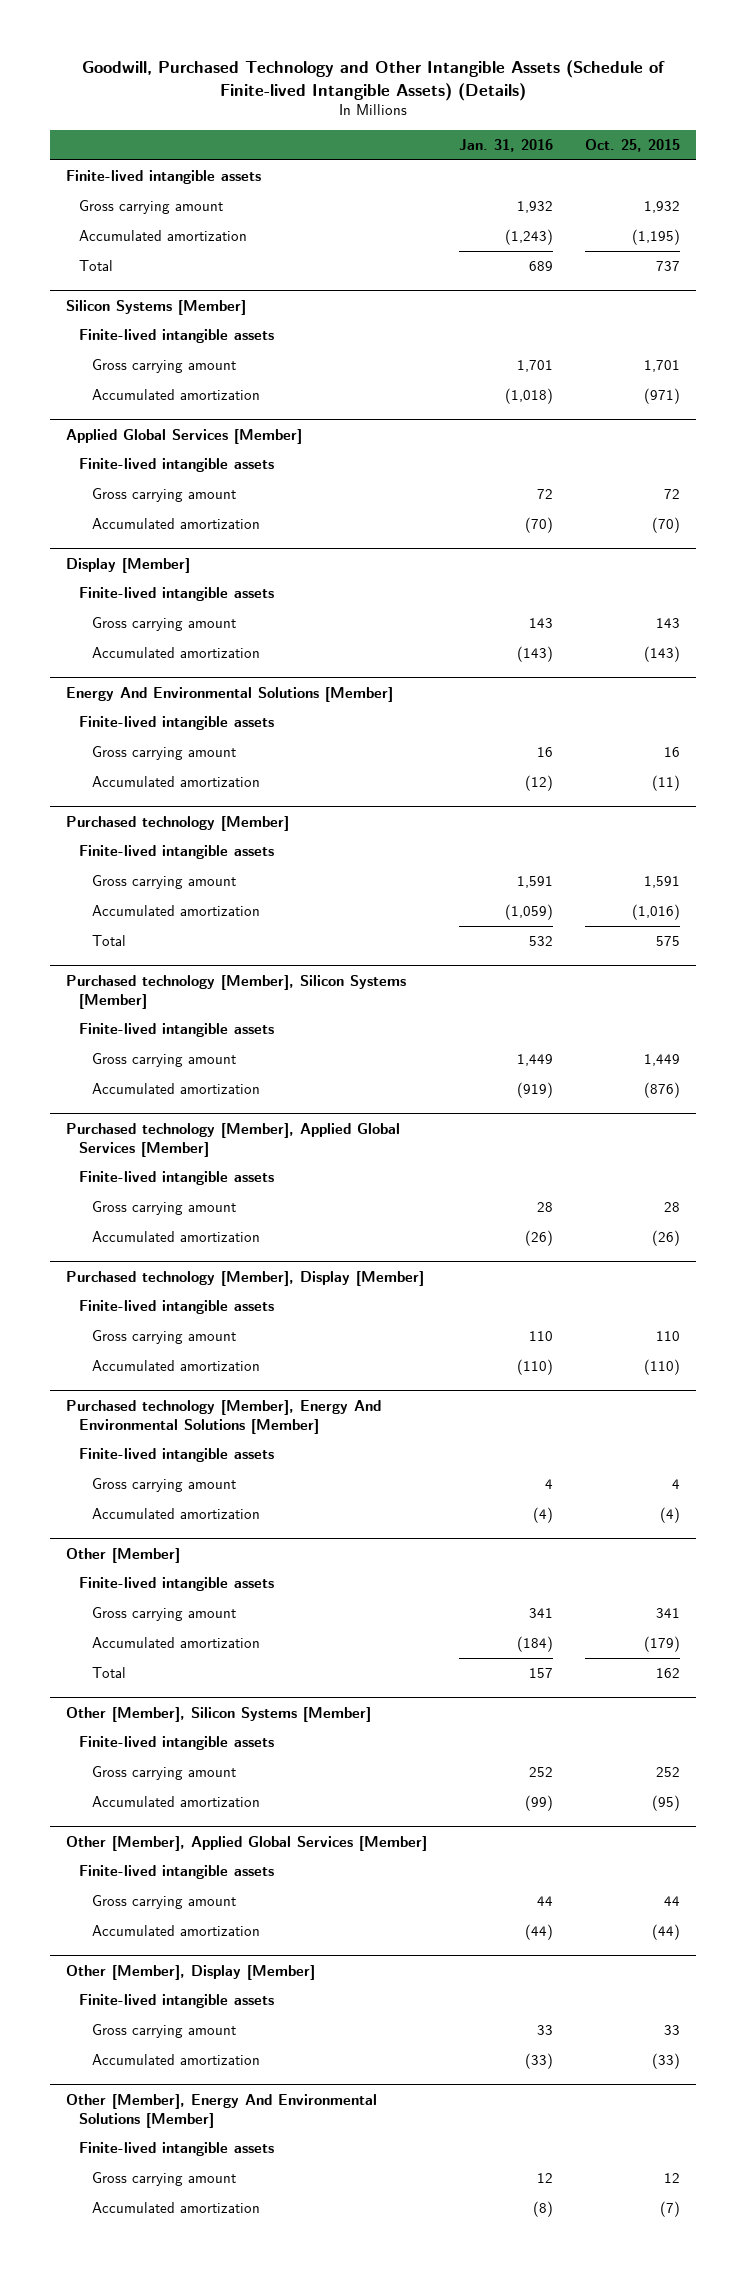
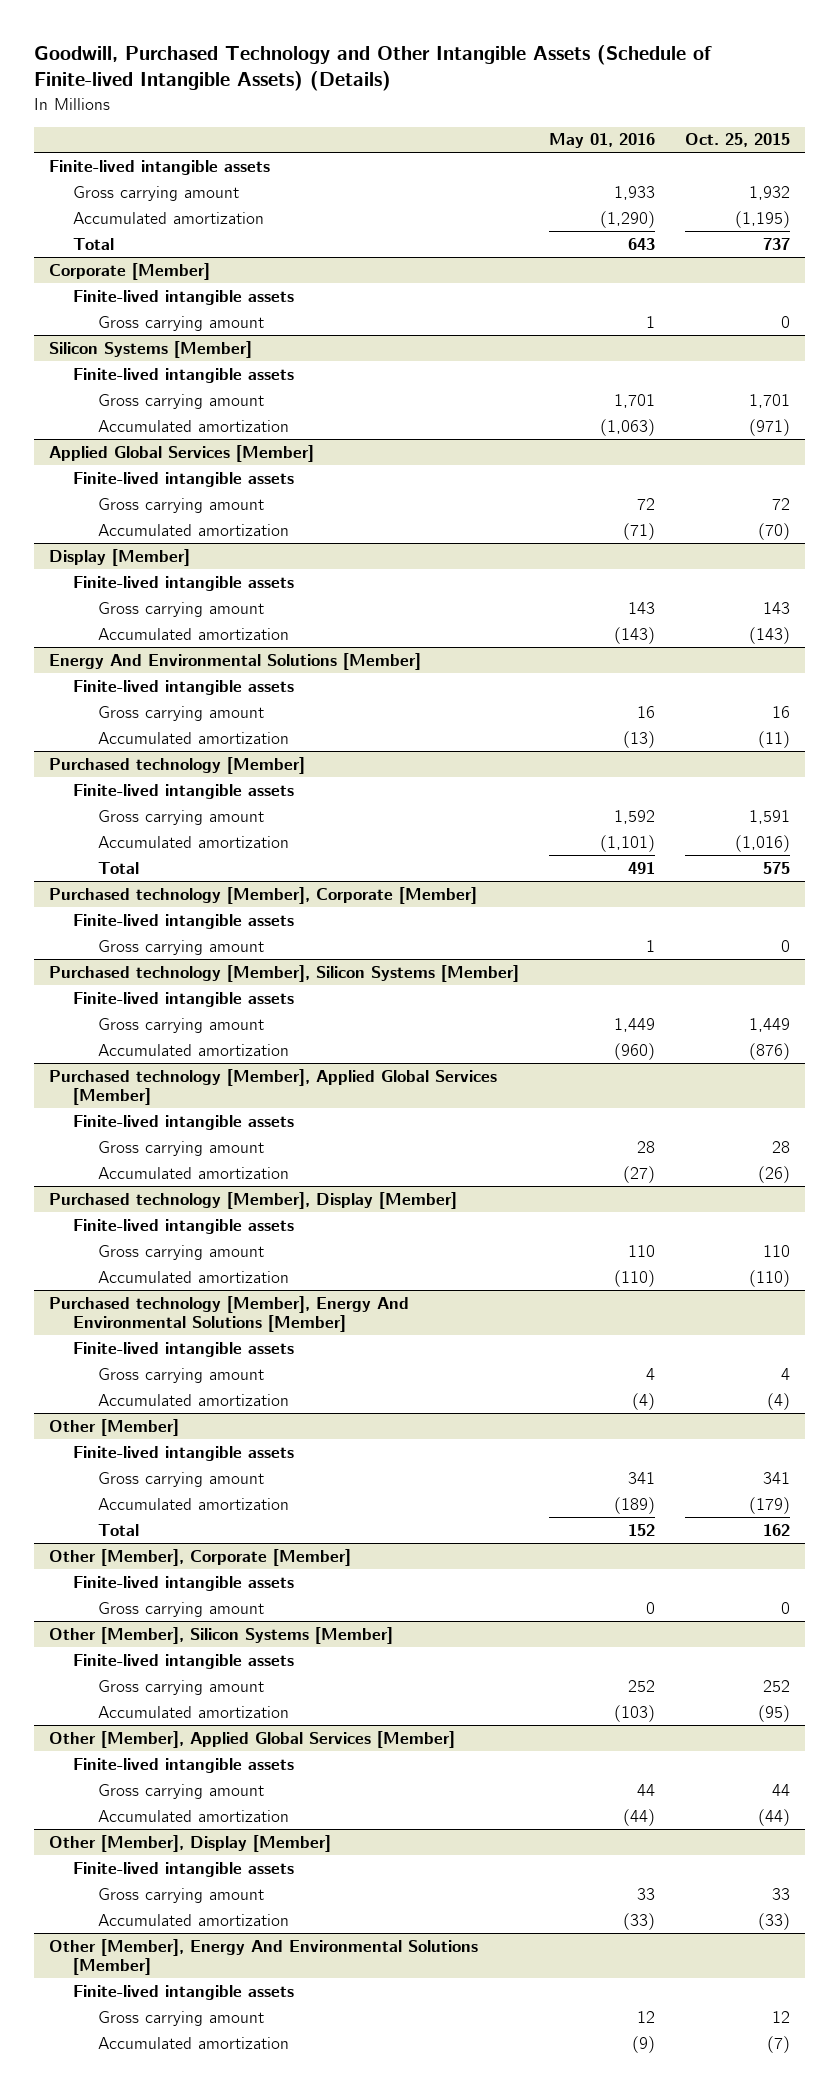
[458,139,553,153] Jan. 31, 2016 -> none
none -> [548,133,655,149] May 01, 2016
none -> [48,262,210,280] Corporate [Member]
none -> [73,289,295,305] Finite-lived intangible assets
none -> [98,315,265,331] Gross carrying amount
none -> [48,886,477,904] Purchased technology [Member], Corporate [Member]
none -> [73,913,295,929] Finite-lived intangible assets
none -> [98,939,265,955] Gross carrying amount
none -> [48,1548,351,1566] Other [Member], Corporate [Member]
none -> [73,1575,295,1591] Finite-lived intangible assets
none -> [98,1601,265,1617] Gross carrying amount

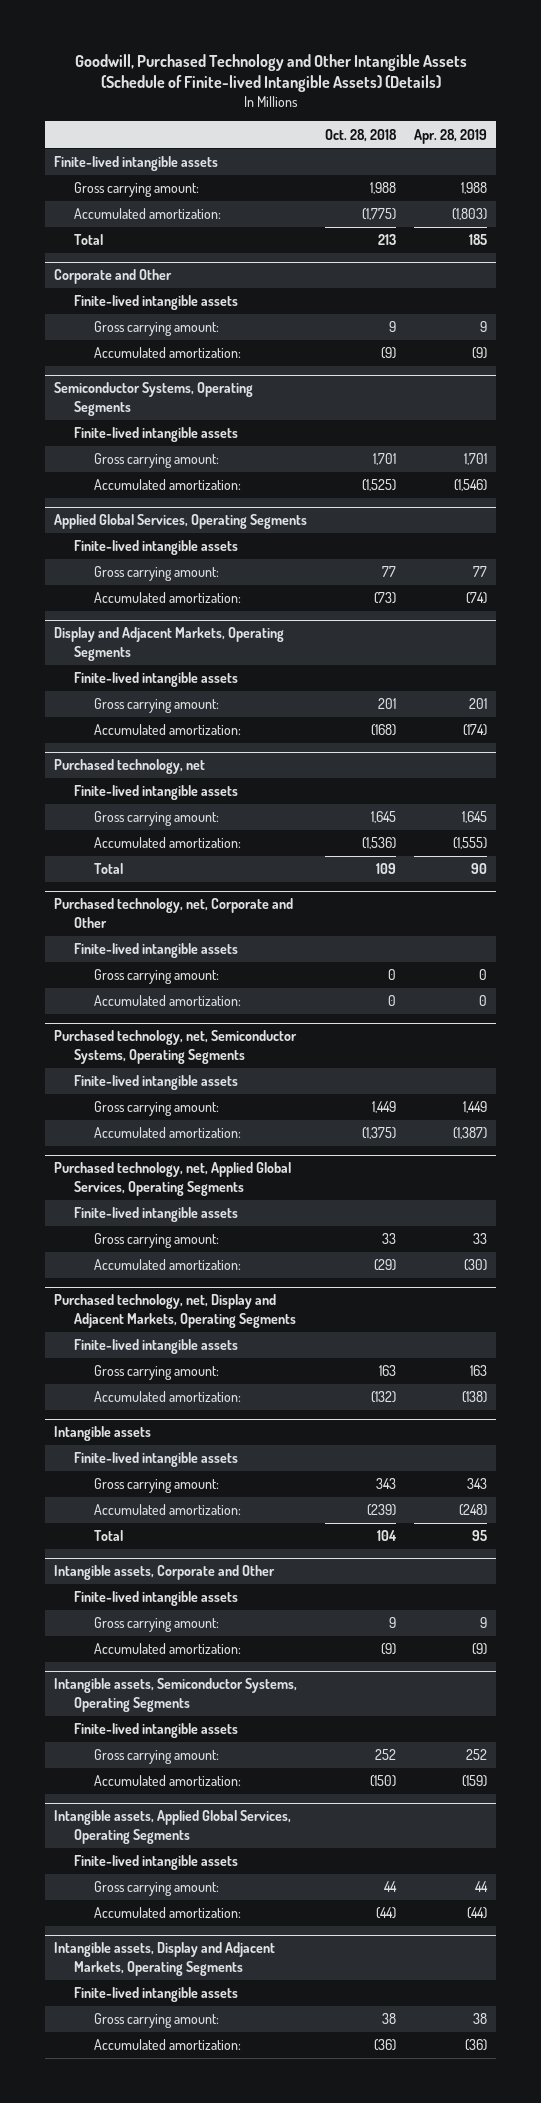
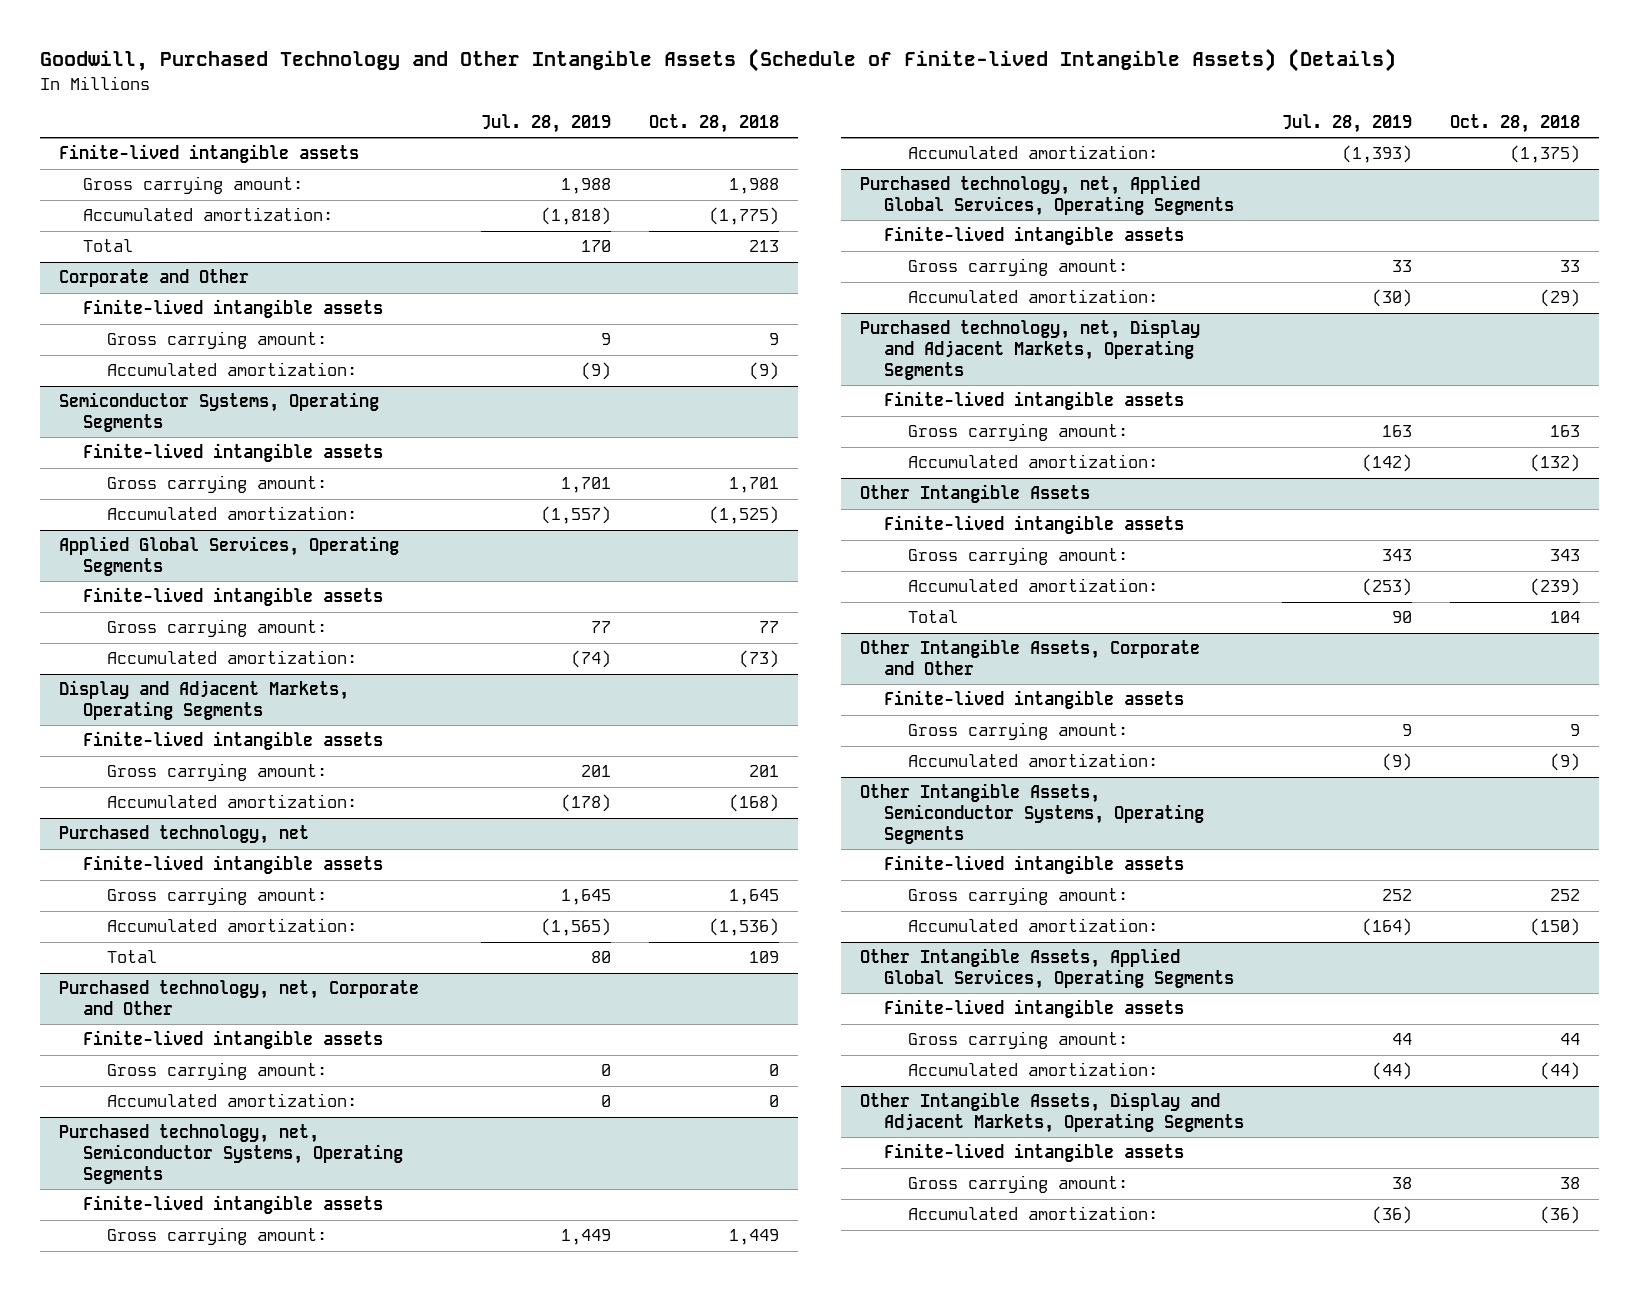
[414,128,488,144] Apr. 28, 2019 -> none
none -> [480,113,611,133] Jul. 28, 2019
[53,1426,151,1442] Intangible assets -> [859,484,1090,504] Other Intangible Assets
[53,1565,275,1581] Intangible assets, Corporate and Other -> [859,639,1200,676] Other Intangible Assets, Corporate and Other
[53,1678,297,1712] Intangible assets, Semiconductor Systems, Operating Segments -> [859,783,1205,844] Other Intangible Assets, Semiconductor Systems, Operating Segments
[53,1810,291,1844] Intangible assets, Applied Global Services, Operating Segments -> [859,948,1235,990] Other Intangible Assets, Applied Global Services, Operating Segments
[53,1942,275,1976] Intangible assets, Display and Adjacent Markets, Operating Segments -> [859,1092,1245,1134] Other Intangible Assets, Display and Adjacent Markets, Operating Segments

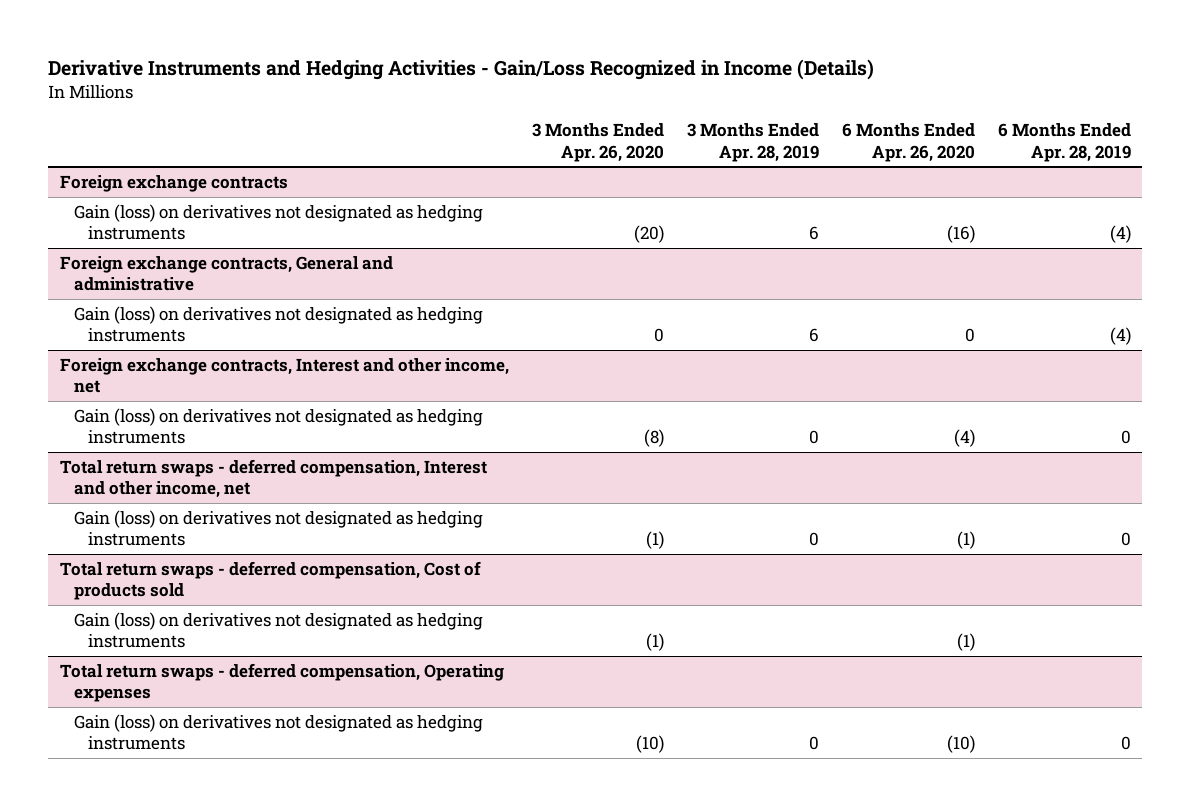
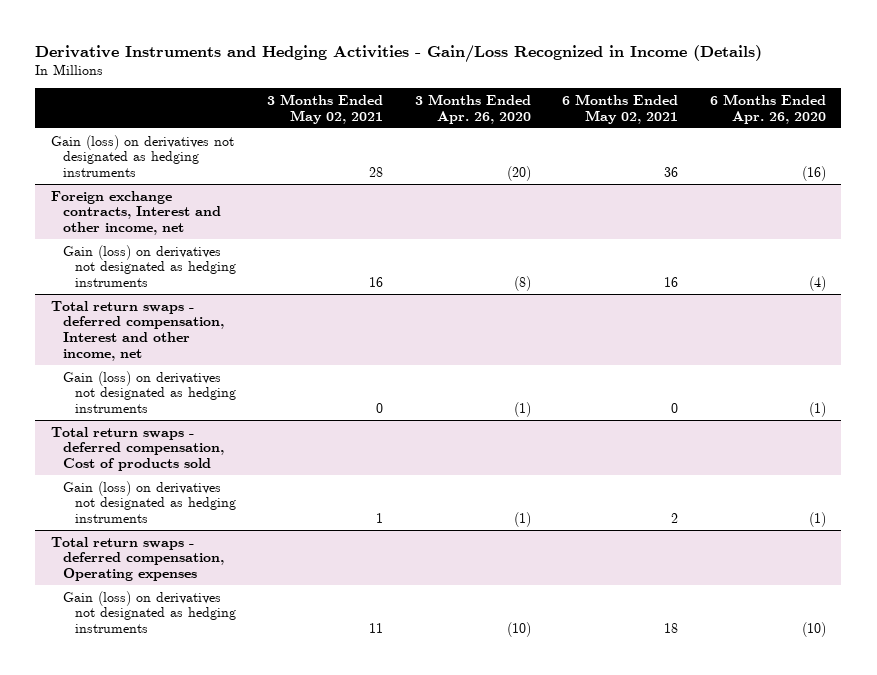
[686,123,819,162] 3 Months Ended Apr. 28, 2019 -> none
[997,123,1131,162] 6 Months Ended Apr. 28, 2019 -> none
none -> [267,93,384,124] 3 Months Ended May 02, 2021
none -> [562,93,679,124] 6 Months Ended May 02, 2021
[59,174,288,192] Foreign exchange contracts -> none
[59,255,393,292] Foreign exchange contracts, General and administrative -> none
[73,305,483,343] Gain (loss) on derivatives not designated as hedging instruments -> none

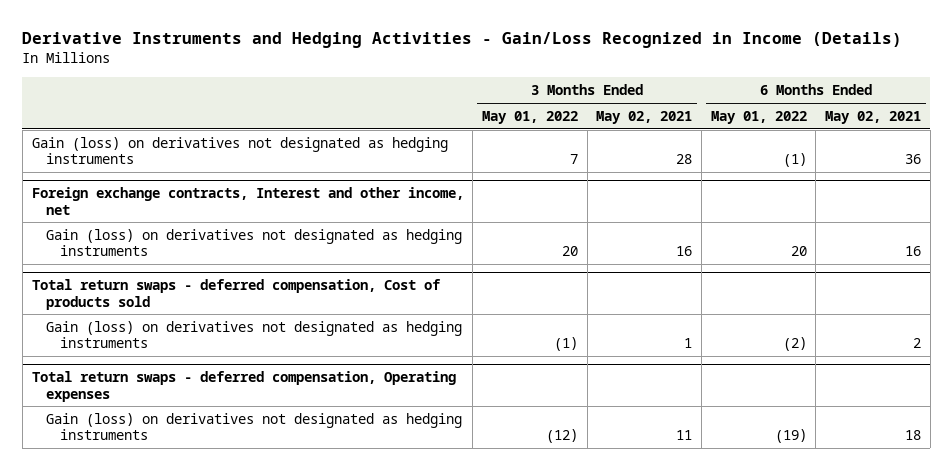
[414,93,531,124] 3 Months Ended Apr. 26, 2020 -> none
[709,93,826,124] 6 Months Ended Apr. 26, 2020 -> none
none -> [481,111,578,125] May 01, 2022
none -> [710,111,807,125] May 01, 2022
[51,300,225,361] Total return swaps - deferred compensation, Interest and other income, net -> none
[63,370,236,414] Gain (loss) on derivatives not designated as hedging instruments -> none

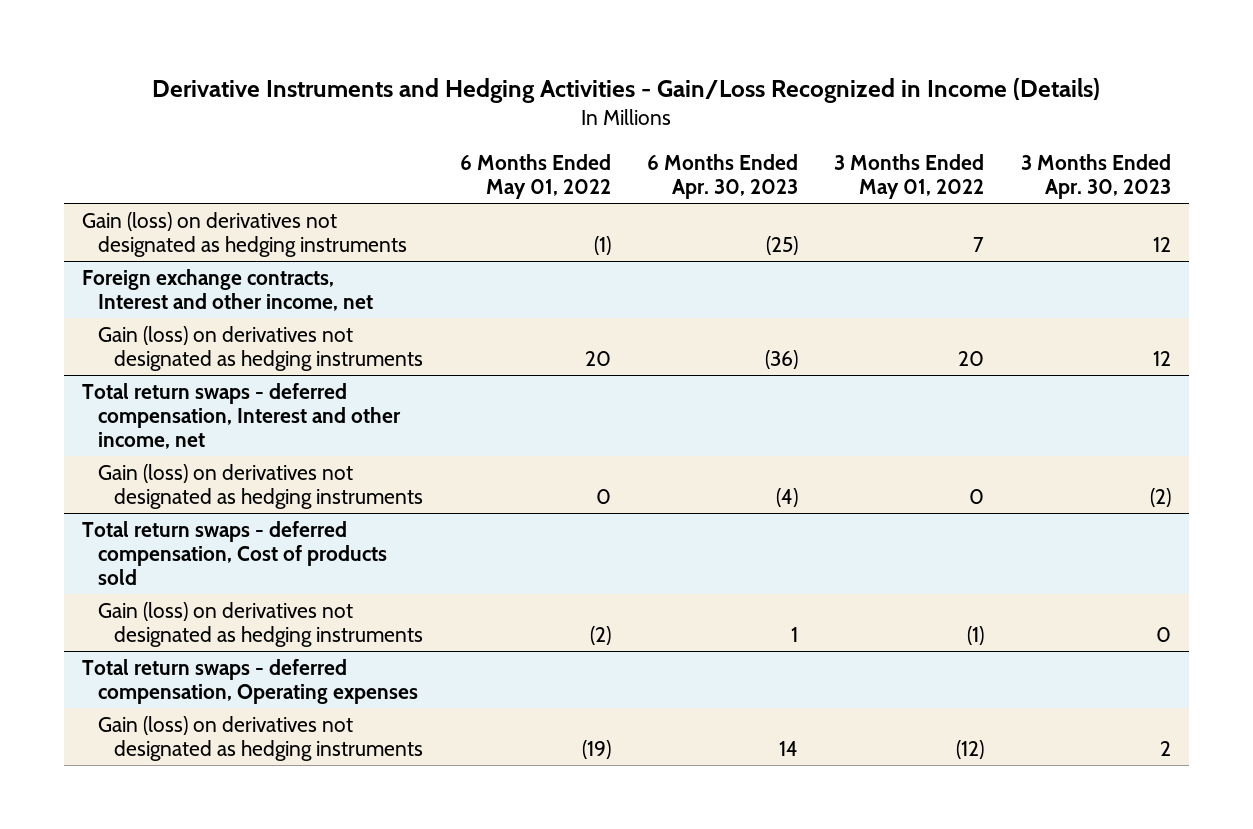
[596,111,693,125] May 02, 2021 -> none
[824,111,921,125] May 02, 2021 -> none
none -> [647,153,799,200] 6 Months Ended Apr. 30, 2023
none -> [1020,153,1171,200] 3 Months Ended Apr. 30, 2023
none -> [81,382,402,450] Total return swaps - deferred compensation, Interest and other income, net
none -> [98,463,424,509] Gain (loss) on derivatives not designated as hedging instruments

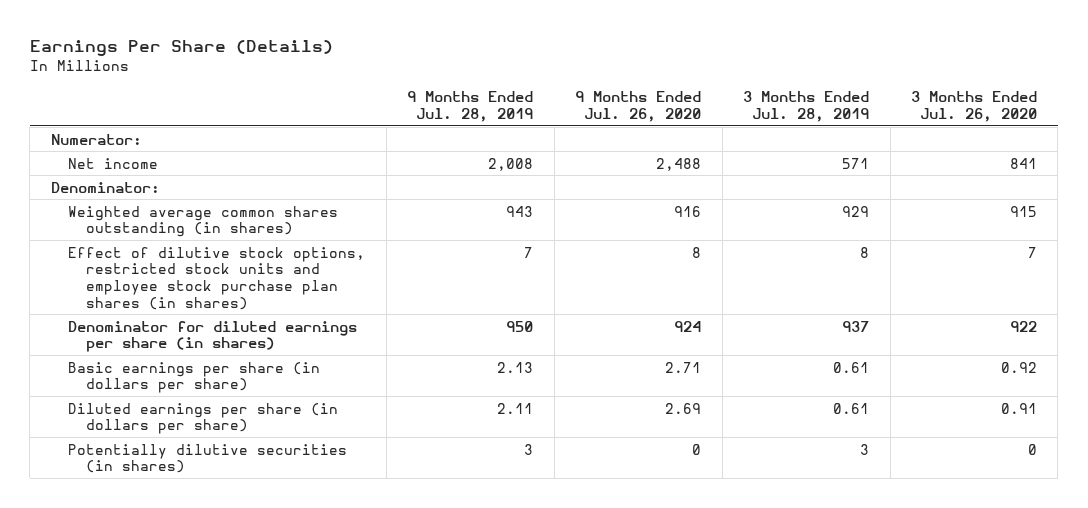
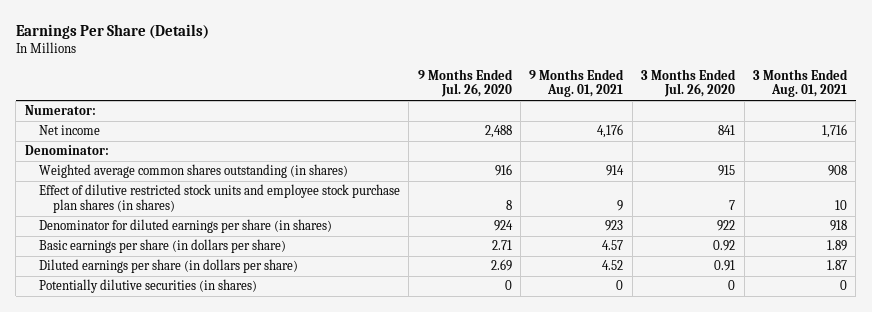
[407,91,534,123] 9 Months Ended Jul. 28, 2019 -> none
[743,91,870,123] 3 Months Ended Jul. 28, 2019 -> none
none -> [529,68,625,98] 9 Months Ended Aug. 01, 2021
none -> [752,68,848,98] 3 Months Ended Aug. 01, 2021
[68,246,366,310] Effect of dilutive stock options, restricted stock units and employee stock purchase plan shares (in shares) -> [38,184,400,214] Effect of dilutive restricted stock units and employee stock purchase plan shares (in shares)

